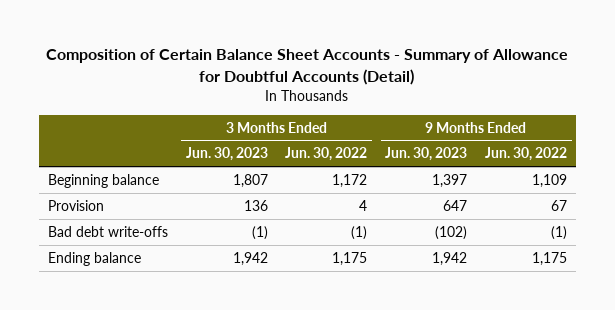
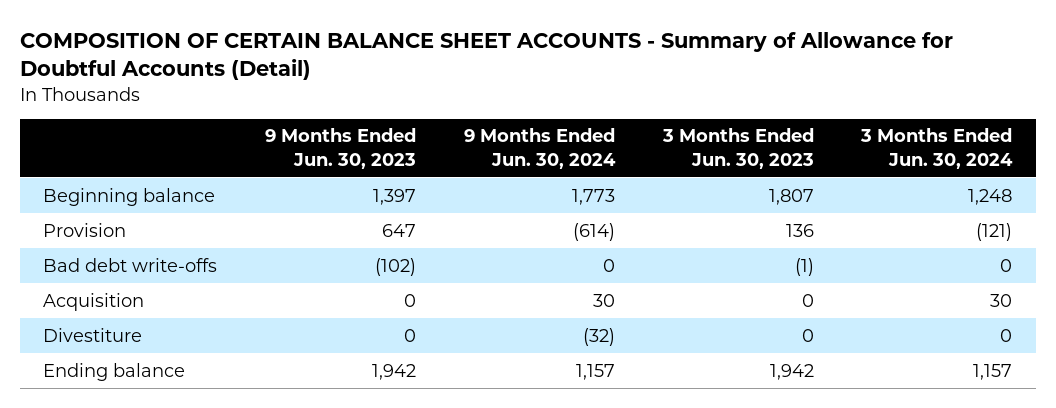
[46,49,569,86] Composition of Certain Balance Sheet Accounts - Summary of Allowance for Doubtful Accounts (Detail) -> [19,31,953,81] COMPOSITION OF CERTAIN BALANCE SHEET ACCOUNTS - Summary of Allowance for Doubtful Accounts (Detail)
[285,147,368,162] Jun. 30, 2022 -> none
[485,147,568,162] Jun. 30, 2022 -> none
none -> [463,128,616,169] 9 Months Ended Jun. 30, 2024
none -> [860,128,1014,169] 3 Months Ended Jun. 30, 2024
none -> [43,292,145,311] Acquisition
none -> [43,327,143,342] Divestiture

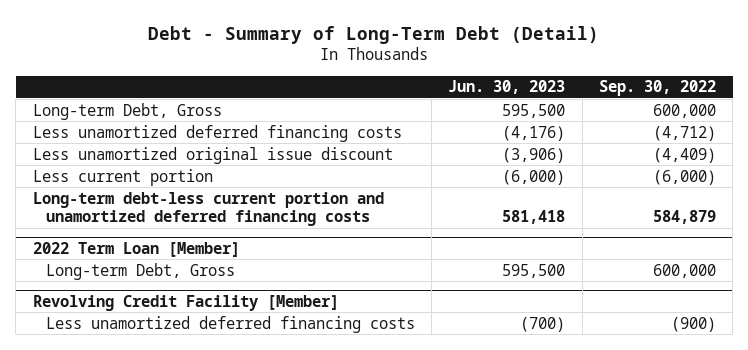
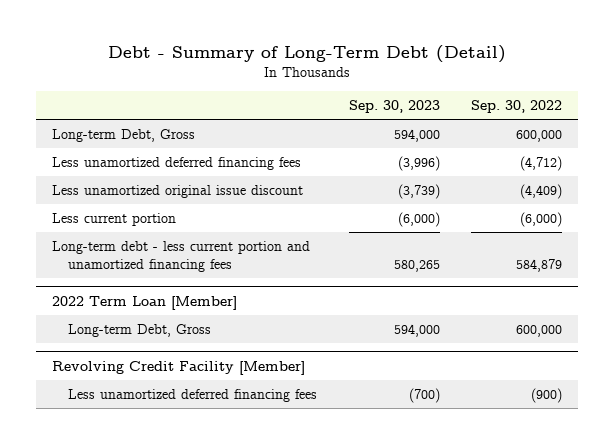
[448,80,566,95] Jun. 30, 2023 -> none
none -> [348,99,440,113] Sep. 30, 2023
[32,124,402,142] Less unamortized deferred financing costs -> [51,156,301,170] Less unamortized deferred financing fees
[32,191,384,227] Long-term debt-less current portion and unamortized deferred financing costs -> [51,240,310,272] Long-term debt - less current portion and unamortized financing fees
[46,315,416,333] Less unamortized deferred financing costs -> [67,388,317,402] Less unamortized deferred financing fees

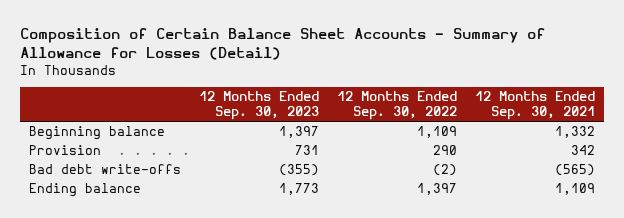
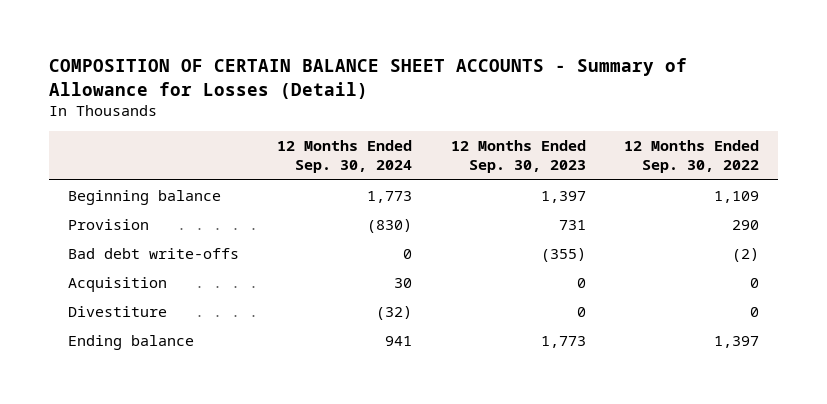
[19,27,545,60] Composition of Certain Balance Sheet Accounts - Summary of Allowance for Losses (Detail) -> [49,58,688,99] COMPOSITION OF CERTAIN BALANCE SHEET ACCOUNTS - Summary of Allowance for Losses (Detail)
[474,91,595,121] 12 Months Ended Sep. 30, 2021 -> none
none -> [277,140,413,174] 12 Months Ended Sep. 30, 2024
none -> [68,276,168,292] Acquisition
none -> [68,305,168,317] Divestiture

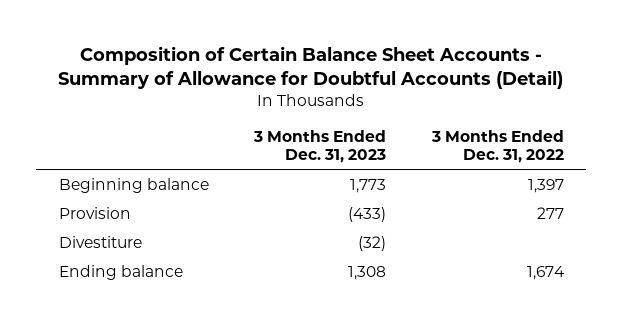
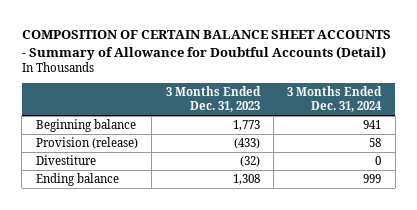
[58,45,564,90] Composition of Certain Balance Sheet Accounts - Summary of Allowance for Doubtful Accounts (Detail) -> [21,30,391,60] COMPOSITION OF CERTAIN BALANCE SHEET ACCOUNTS - Summary of Allowance for Doubtful Accounts (Detail)
[430,130,564,164] 3 Months Ended Dec. 31, 2022 -> none
none -> [287,86,383,113] 3 Months Ended Dec. 31, 2024
[58,207,131,220] Provision -> [35,137,138,150] Provision (release)

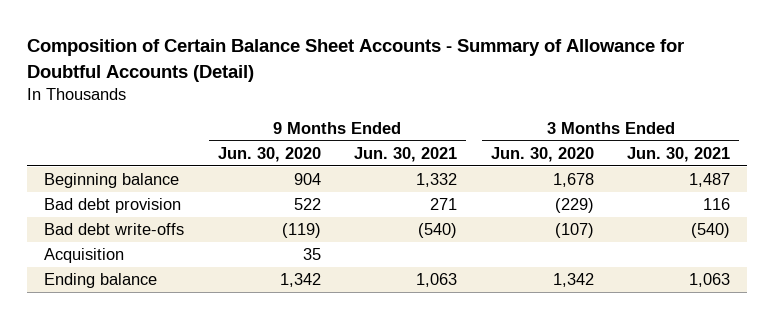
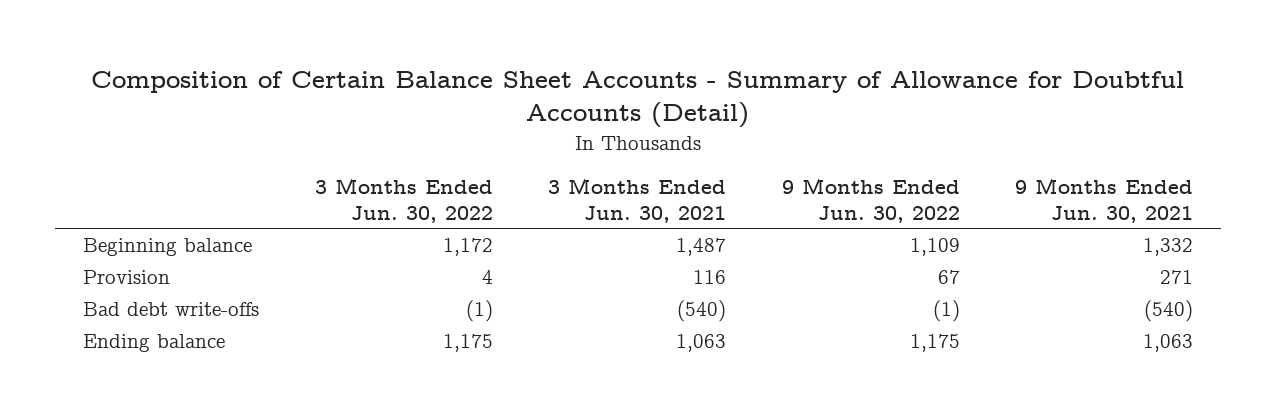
[217,146,321,162] Jun. 30, 2020 -> none
[490,146,594,162] Jun. 30, 2020 -> none
none -> [314,178,493,223] 3 Months Ended Jun. 30, 2022
none -> [781,178,960,223] 9 Months Ended Jun. 30, 2022
[43,198,181,214] Bad debt provision -> [83,270,171,285] Provision
[43,248,124,264] Acquisition -> none

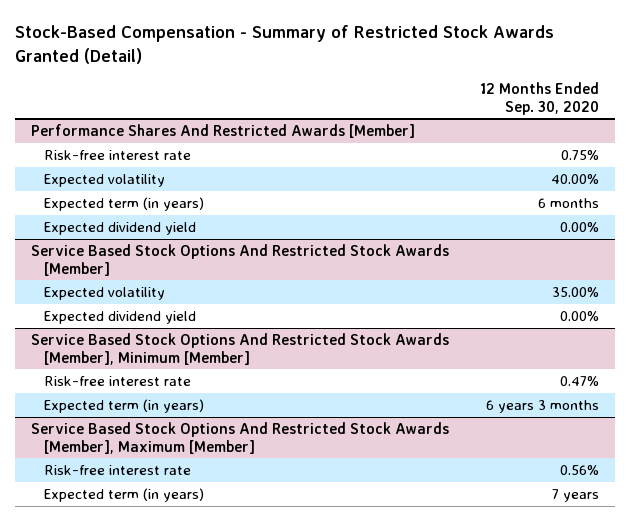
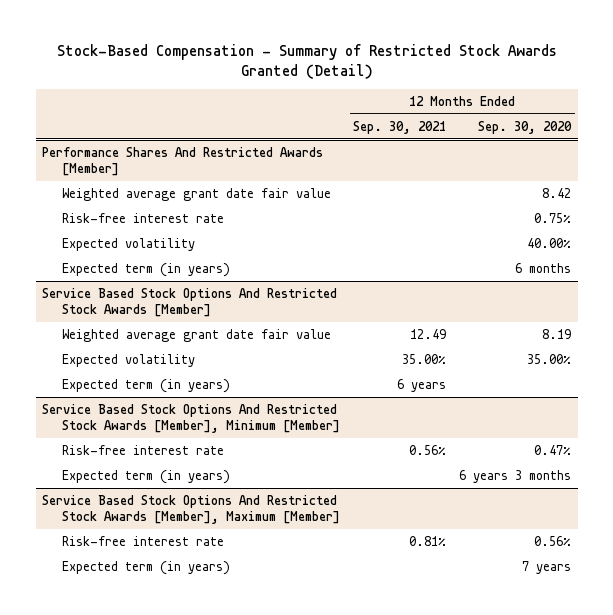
none -> [353,120,447,134] Sep. 30, 2021
none -> [61,188,331,202] Weighted average grant date fair value
[44,221,197,235] Expected dividend yield -> none
none -> [61,329,331,343] Weighted average grant date fair value
[44,310,197,324] Expected dividend yield -> none
none -> [61,379,230,394] Expected term (in years)

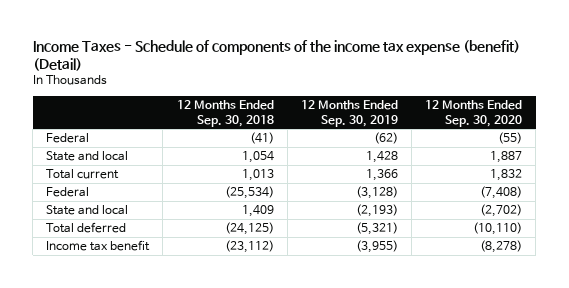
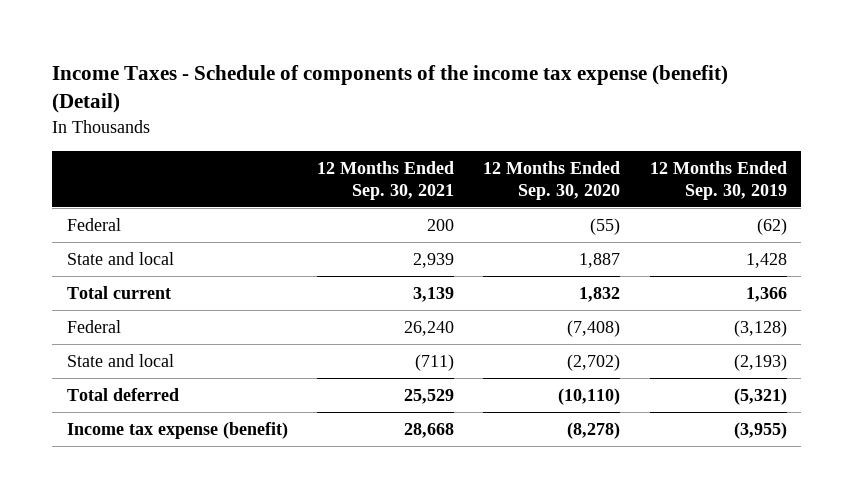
[176,100,274,127] 12 Months Ended Sep. 30, 2018 -> none
none -> [317,160,455,200] 12 Months Ended Sep. 30, 2021
[46,240,151,252] Income tax benefit -> [66,421,288,439] Income tax expense (benefit)

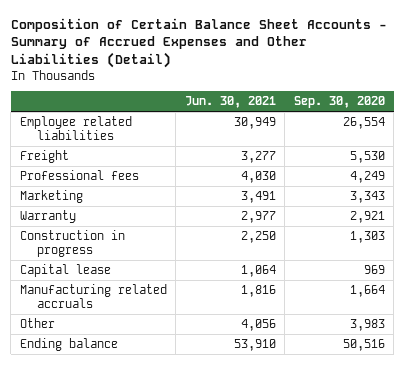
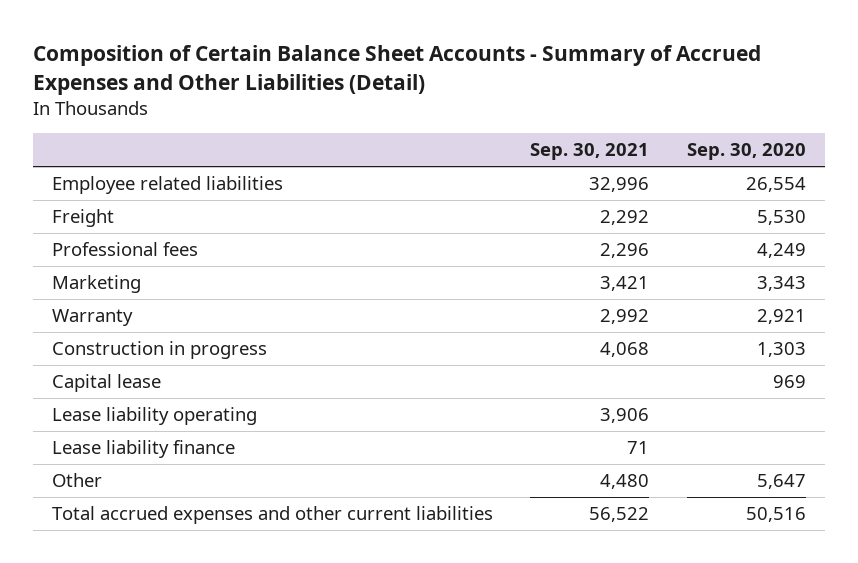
[184,96,276,109] Jun. 30, 2021 -> none
none -> [530,143,650,161] Sep. 30, 2021
[19,284,167,308] Manufacturing related accruals -> none
none -> [51,407,257,426] Lease liability operating
none -> [51,440,235,459] Lease liability finance
[349,319,385,332] 3,983 -> [756,474,806,490] 5,647
[19,338,118,352] Ending balance -> [51,506,493,525] Total accrued expenses and other current liabilities

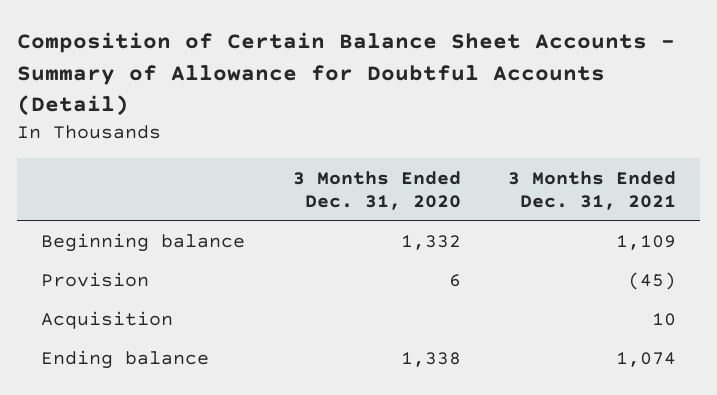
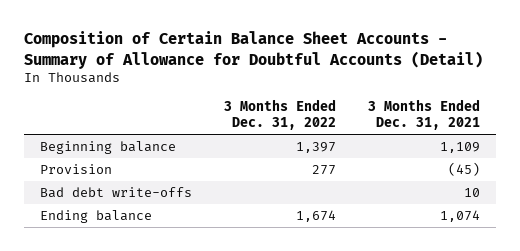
[292,170,461,211] 3 Months Ended Dec. 31, 2020 -> none
none -> [224,99,337,131] 3 Months Ended Dec. 31, 2022
[40,311,173,330] Acquisition -> none
none -> [40,187,193,199] Bad debt write-offs

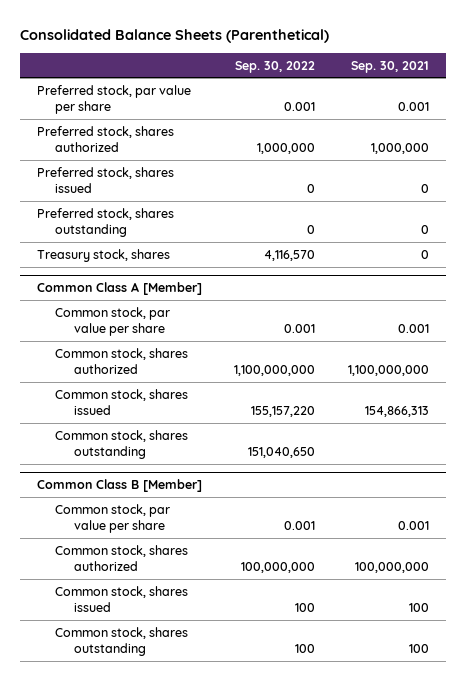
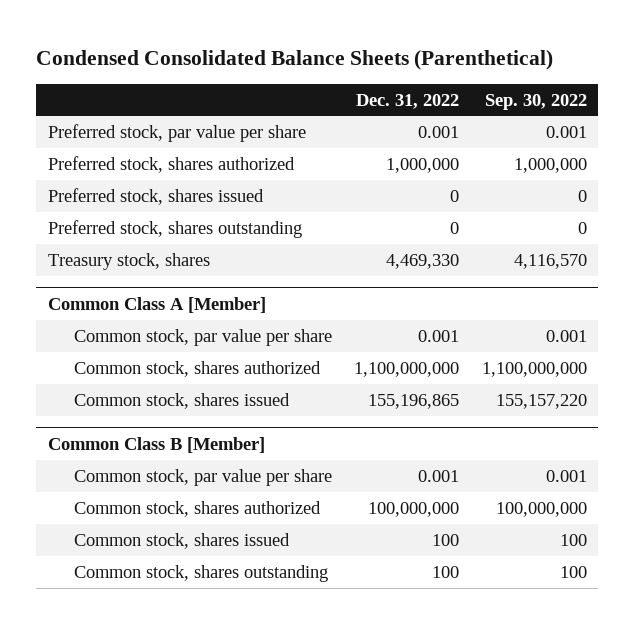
[20,29,330,44] Consolidated Balance Sheets (Parenthetical) -> [36,50,554,71] Condensed Consolidated Balance Sheets (Parenthetical)
[351,60,430,73] Sep. 30, 2021 -> none
none -> [356,93,460,109] Dec. 31, 2022
[55,429,189,460] Common stock, shares outstanding -> none

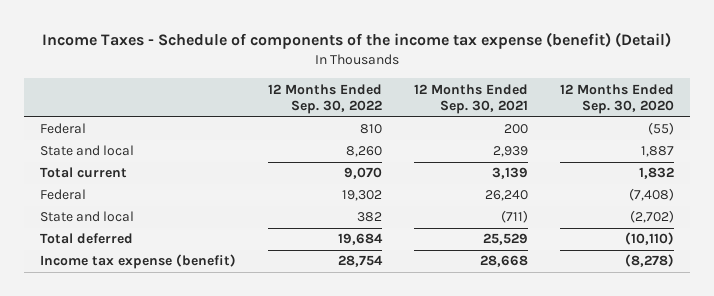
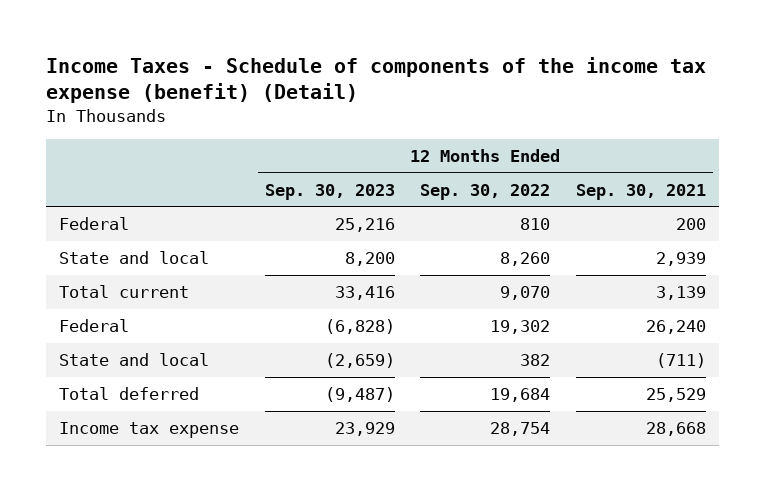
[560,83,675,115] 12 Months Ended Sep. 30, 2020 -> none
none -> [264,183,395,200] Sep. 30, 2023
[39,254,236,270] Income tax expense (benefit) -> [59,421,240,438] Income tax expense

